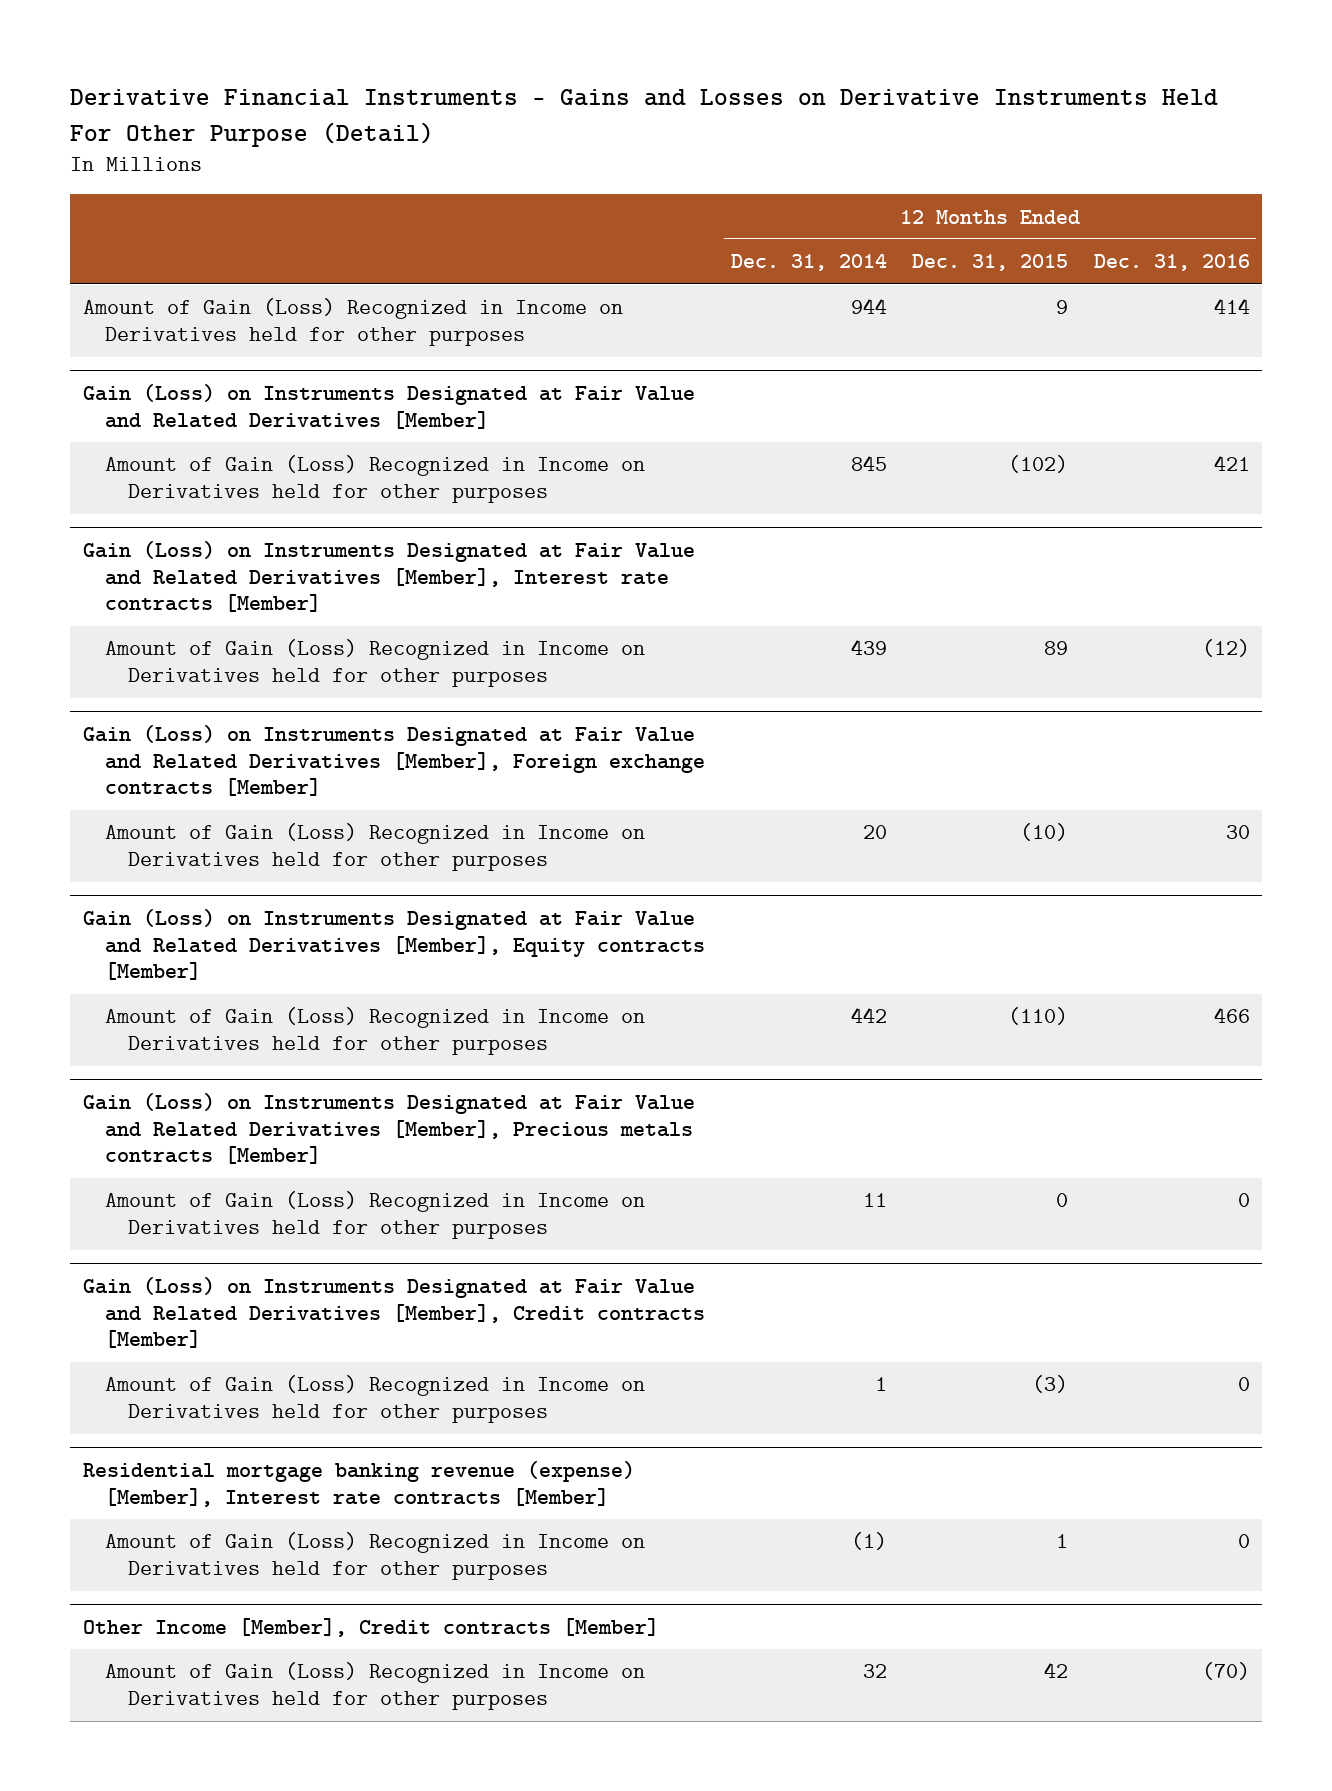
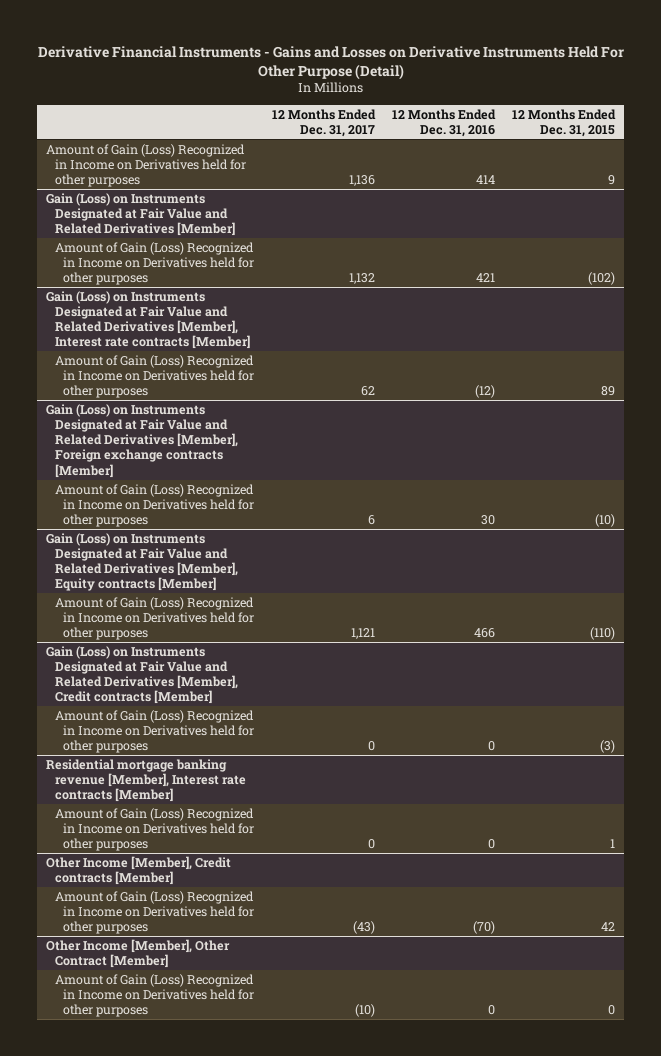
[730,254,887,272] Dec. 31, 2014 -> none
none -> [271,108,376,137] 12 Months Ended Dec. 31, 2017
[82,1092,695,1165] Gain (Loss) on Instruments Designated at Fair Value and Related Derivatives [Member], Precious metals contracts [Member] -> none
[105,1191,646,1240] Amount of Gain (Loss) Recognized in Income on Derivatives held for other purposes -> none
[82,1460,635,1507] Residential mortgage banking revenue (expense) [Member], Interest rate contracts [Member] -> [45,758,246,803] Residential mortgage banking revenue [Member], Interest rate contracts [Member]
none -> [45,938,230,969] Other Income [Member], Other Contract [Member]
none -> [54,973,255,1018] Amount of Gain (Loss) Recognized in Income on Derivatives held for other purposes

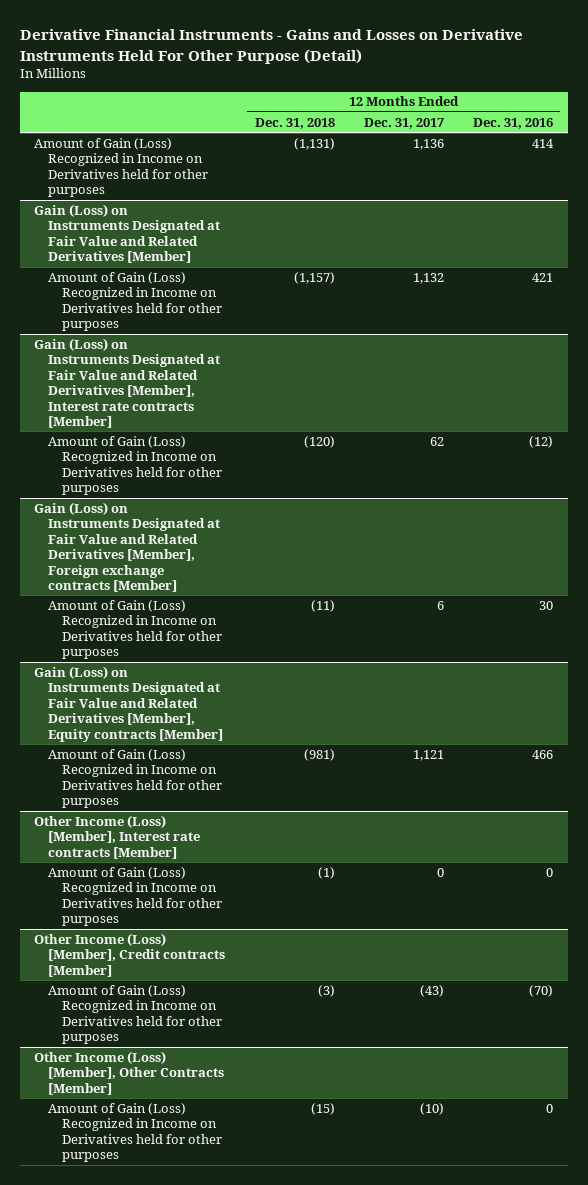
[512,108,617,137] 12 Months Ended Dec. 31, 2015 -> none
none -> [254,117,335,129] Dec. 31, 2018
[45,645,238,705] Gain (Loss) on Instruments Designated at Fair Value and Related Derivatives [Member], Credit contracts [Member] -> none
[54,709,255,754] Amount of Gain (Loss) Recognized in Income on Derivatives held for other purposes -> none
[45,758,246,803] Residential mortgage banking revenue [Member], Interest rate contracts [Member] -> none
none -> [34,814,201,859] Other Income (Loss) [Member], Interest rate contracts [Member]
[45,855,231,886] Other Income [Member], Credit contracts [Member] -> [34,932,226,977] Other Income (Loss) [Member], Credit contracts [Member]
[45,938,230,969] Other Income [Member], Other Contract [Member] -> [34,1050,225,1095] Other Income (Loss) [Member], Other Contracts [Member]

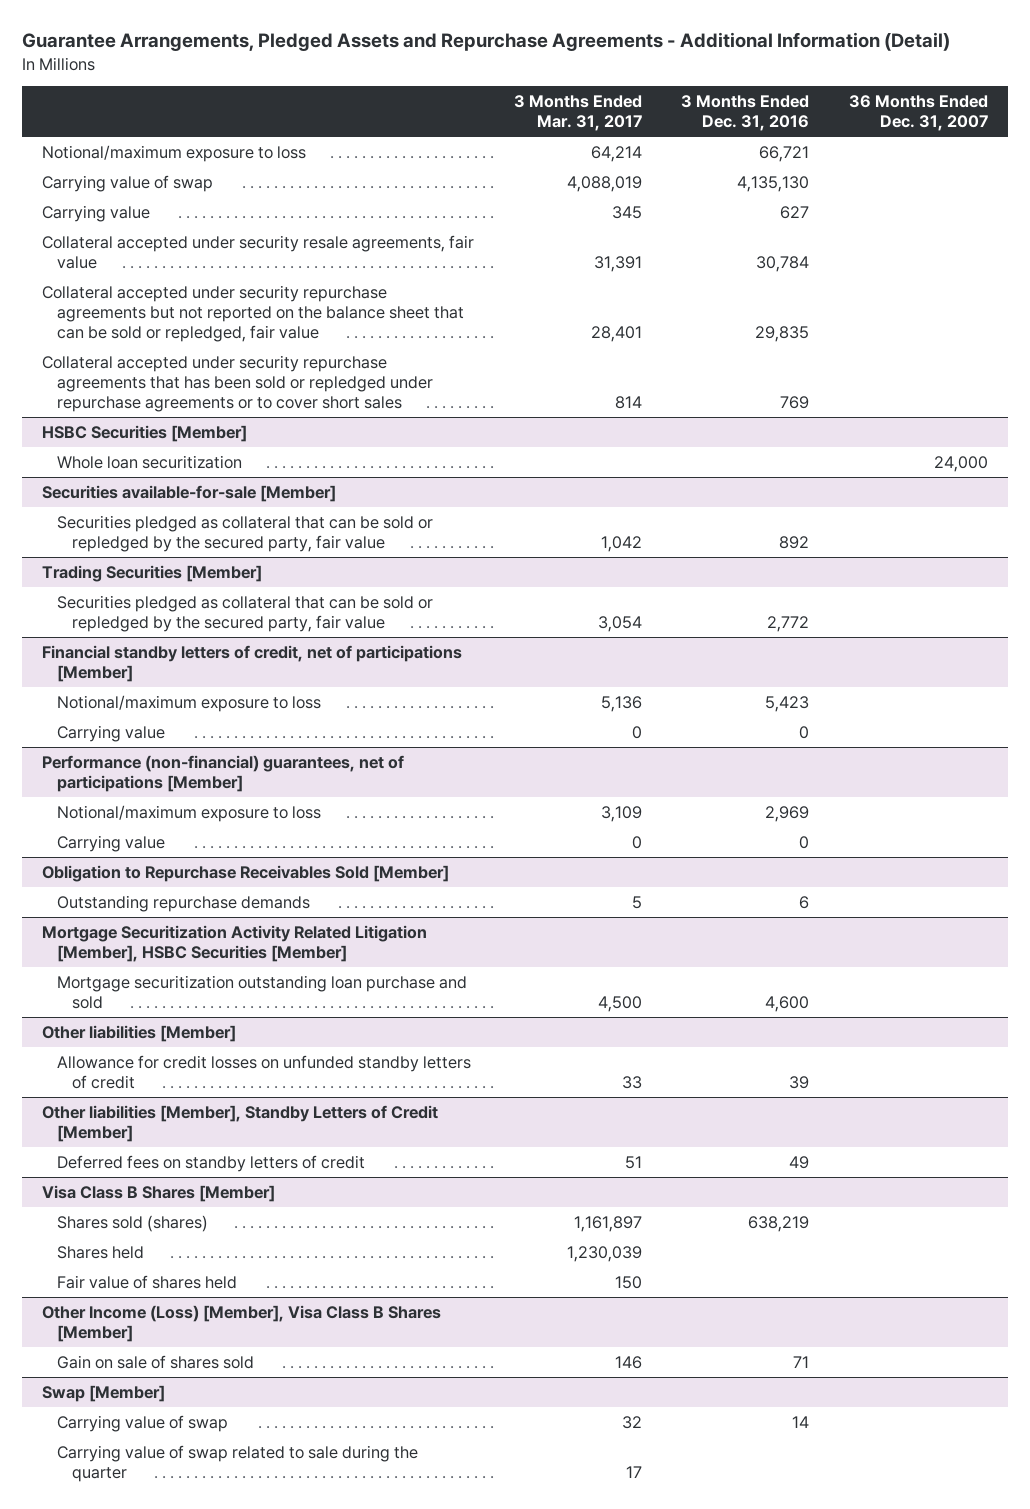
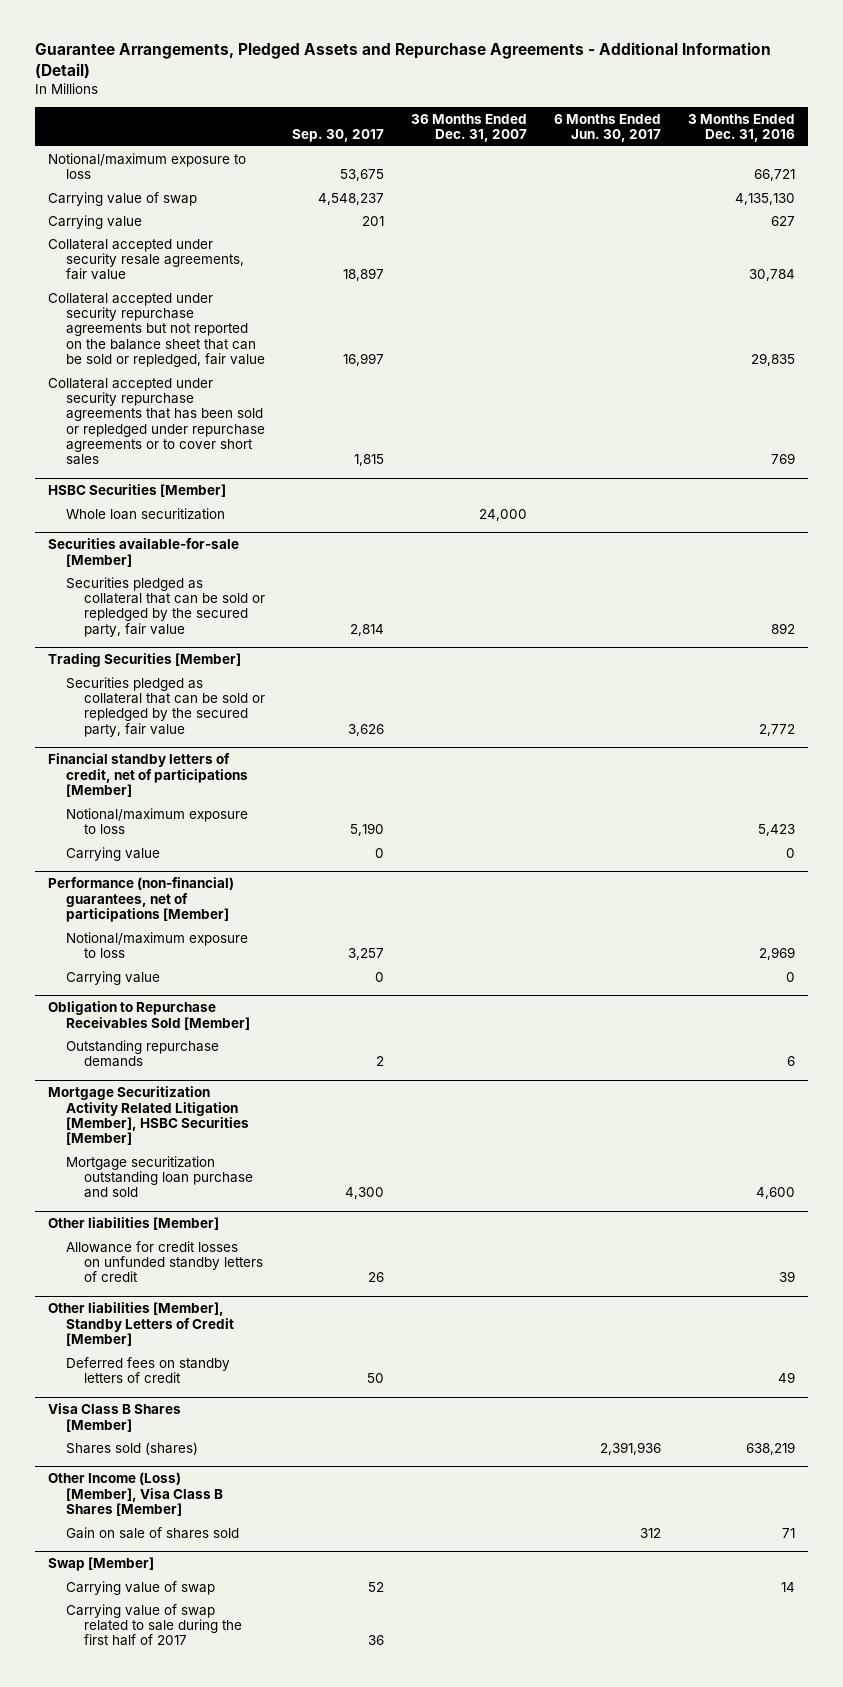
[513,95,642,131] 3 Months Ended Mar. 31, 2017 -> none
none -> [292,129,385,143] Sep. 30, 2017
none -> [553,113,661,143] 6 Months Ended Jun. 30, 2017
[56,1245,144,1259] Shares held -> none
[56,1274,237,1289] Fair value of shares held -> none
[56,1444,418,1482] Carrying value of swap related to sale during the quarter -> [66,1603,243,1647] Carrying value of swap related to sale during the first half of 2017

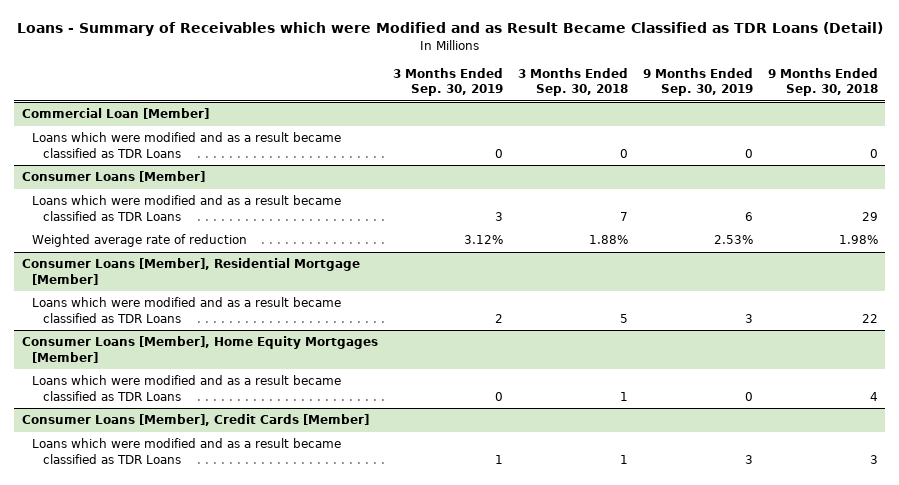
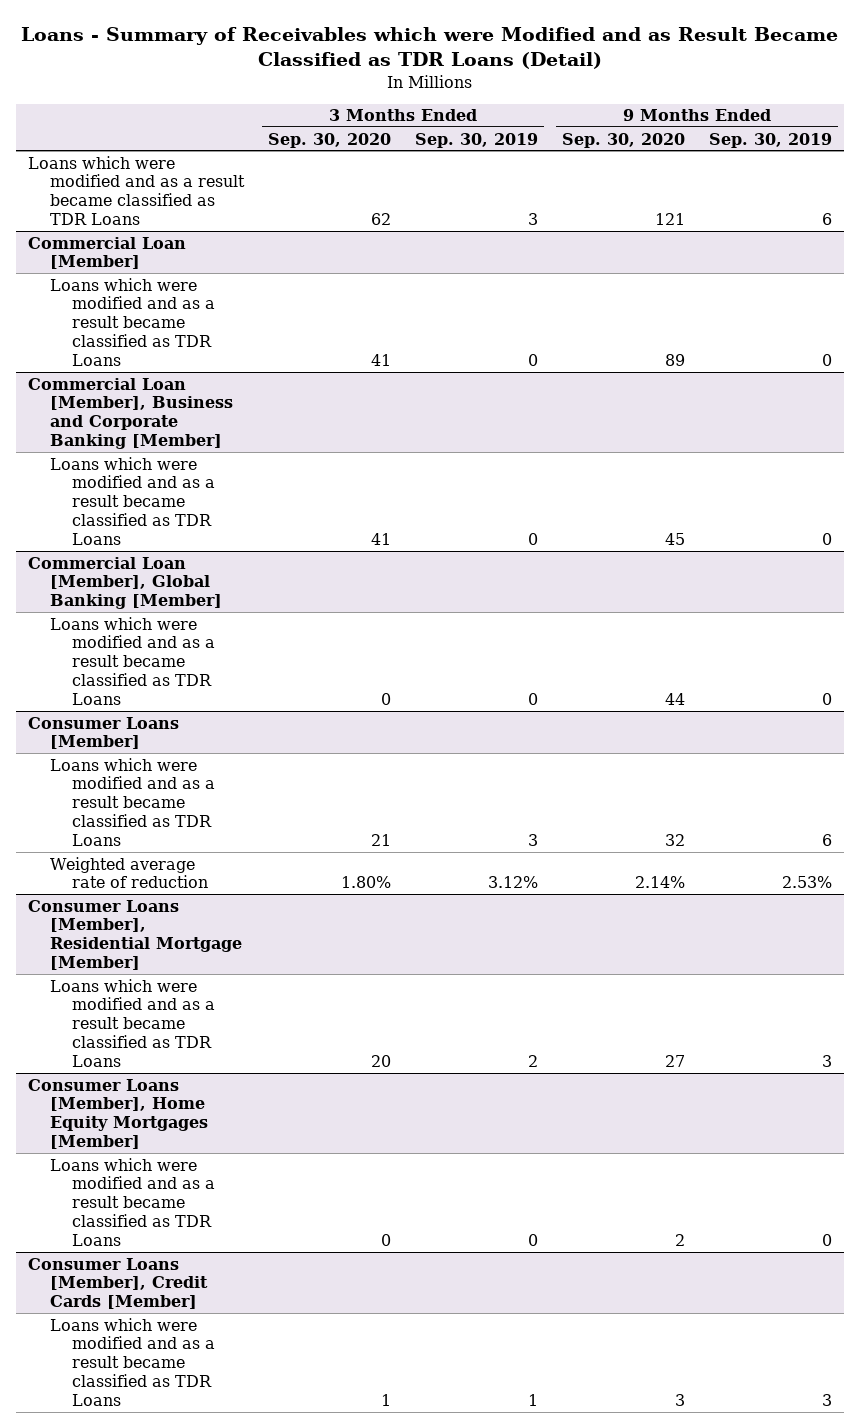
[517,68,628,97] 3 Months Ended Sep. 30, 2018 -> none
[767,68,878,97] 9 Months Ended Sep. 30, 2018 -> none
none -> [268,132,392,148] Sep. 30, 2020
none -> [562,132,686,148] Sep. 30, 2020
none -> [28,155,246,226] Loans which were modified and as a result became classified as TDR Loans
none -> [28,377,234,450] Commercial Loan [Member], Business and Corporate Banking [Member]
none -> [50,456,215,545] Loans which were modified and as a result became classified as TDR Loans
none -> [28,556,223,610] Commercial Loan [Member], Global Banking [Member]
none -> [50,616,215,705] Loans which were modified and as a result became classified as TDR Loans

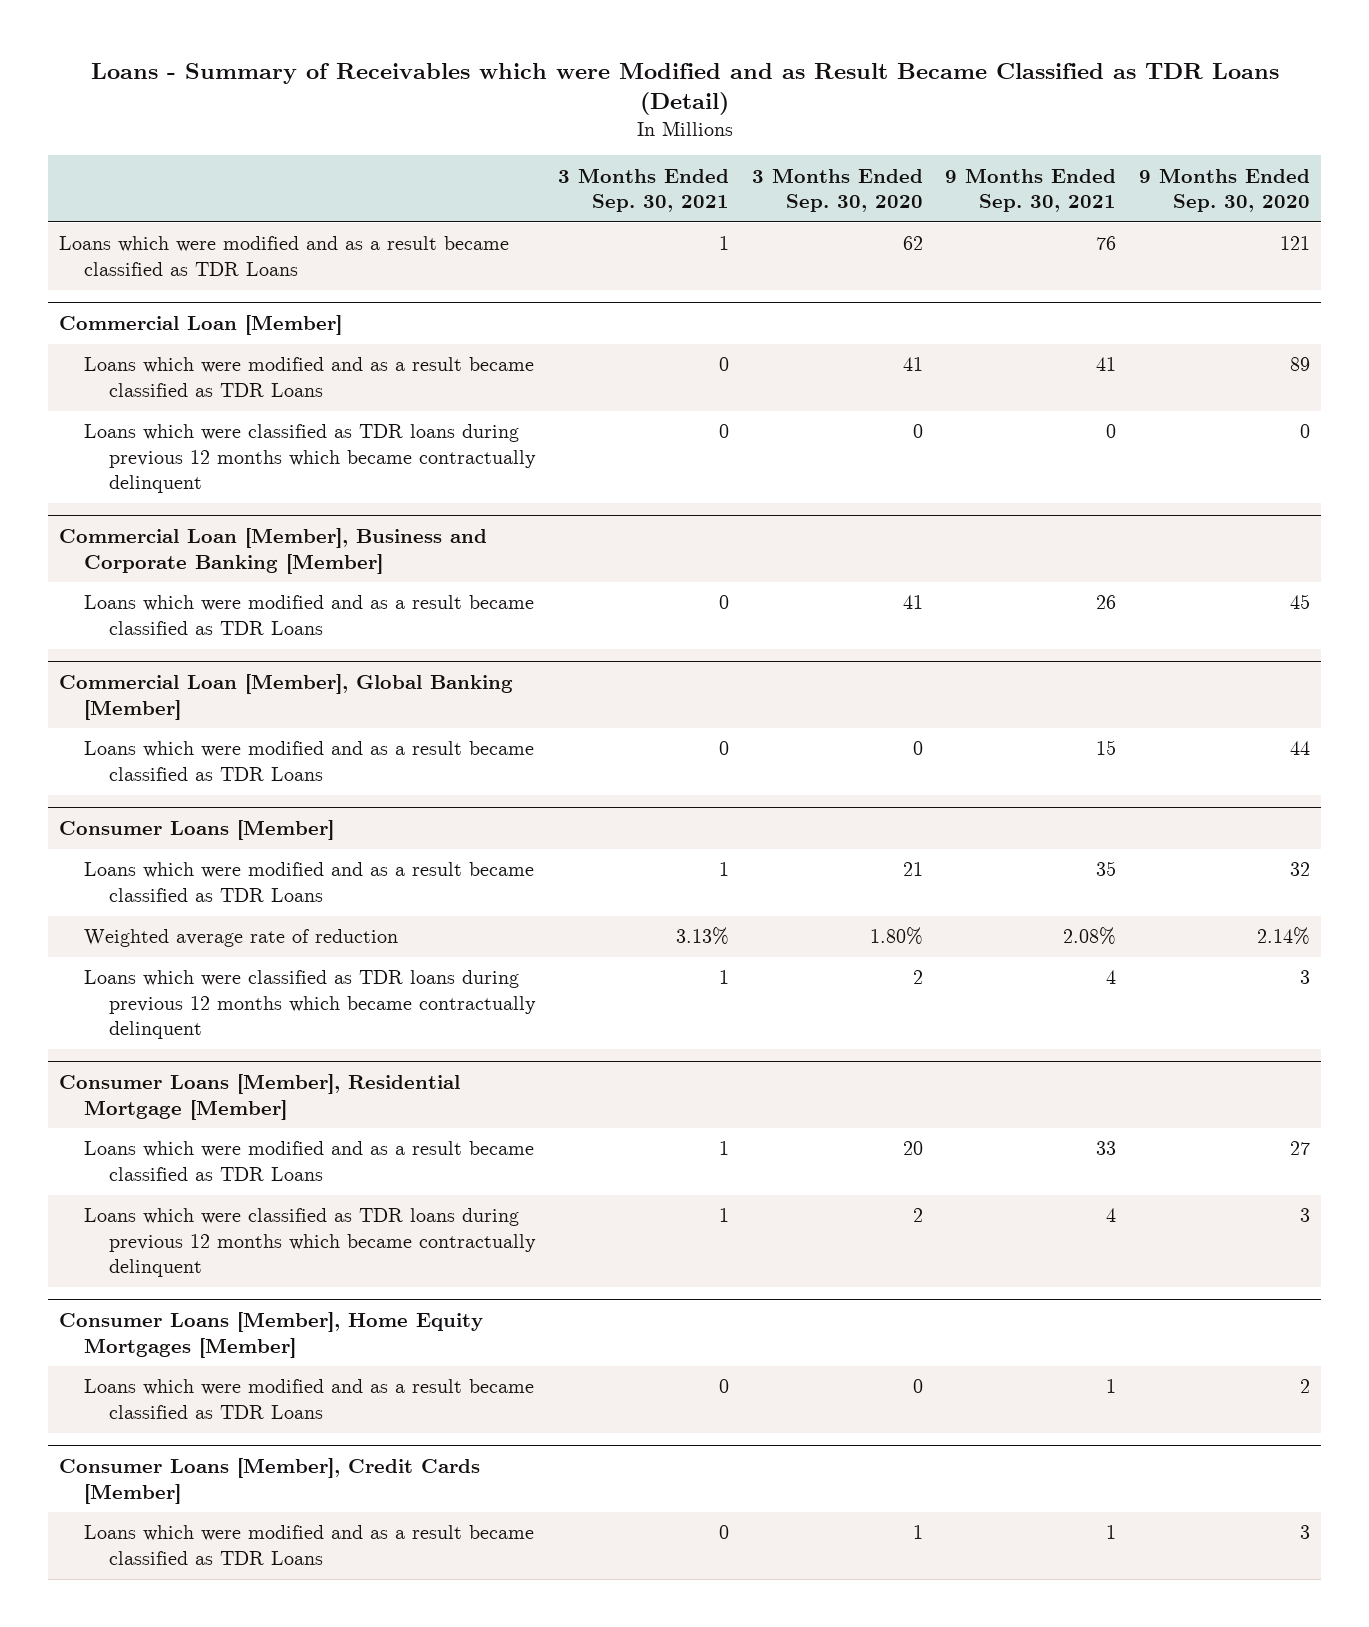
[415,132,539,148] Sep. 30, 2019 -> none
[709,132,833,148] Sep. 30, 2019 -> none
none -> [558,167,730,213] 3 Months Ended Sep. 30, 2021
none -> [945,167,1117,213] 9 Months Ended Sep. 30, 2021
none -> [84,424,536,494] Loans which were classified as TDR loans during previous 12 months which became contractually delinquent
none -> [84,970,536,1040] Loans which were classified as TDR loans during previous 12 months which became contractually delinquent
none -> [84,1208,536,1278] Loans which were classified as TDR loans during previous 12 months which became contractually delinquent

